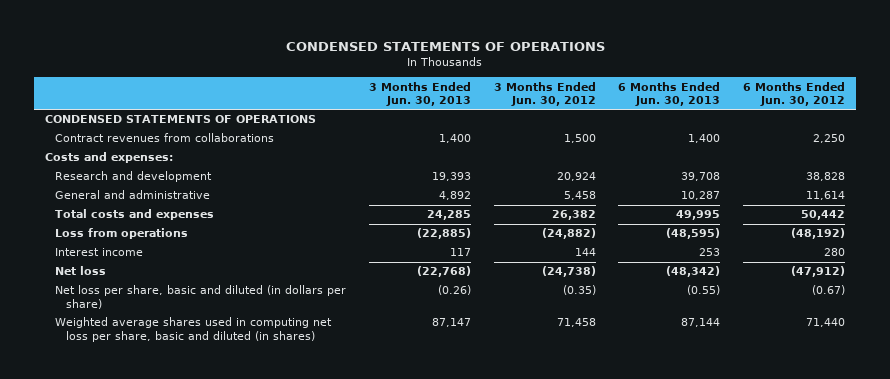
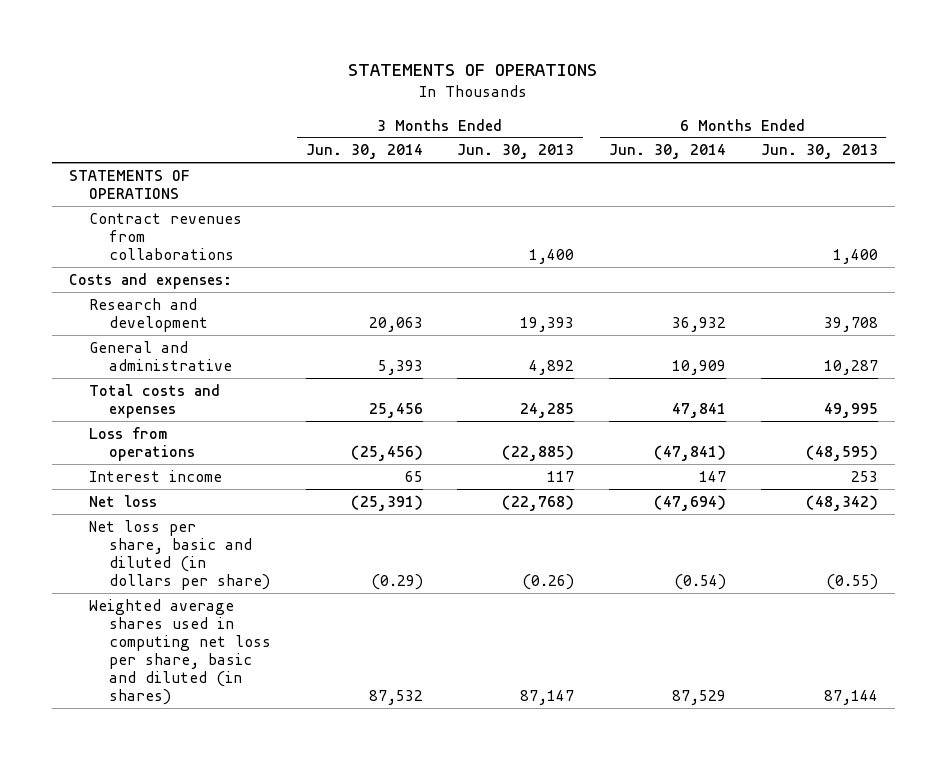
[286,42,606,52] CONDENSED STATEMENTS OF OPERATIONS -> [348,64,598,77] STATEMENTS OF OPERATIONS
[493,81,596,107] 3 Months Ended Jun. 30, 2012 -> none
[743,81,846,107] 6 Months Ended Jun. 30, 2012 -> none
none -> [305,144,423,160] Jun. 30, 2014
none -> [609,144,727,160] Jun. 30, 2014
[44,115,316,124] CONDENSED STATEMENTS OF OPERATIONS -> [69,169,191,199] STATEMENTS OF OPERATIONS

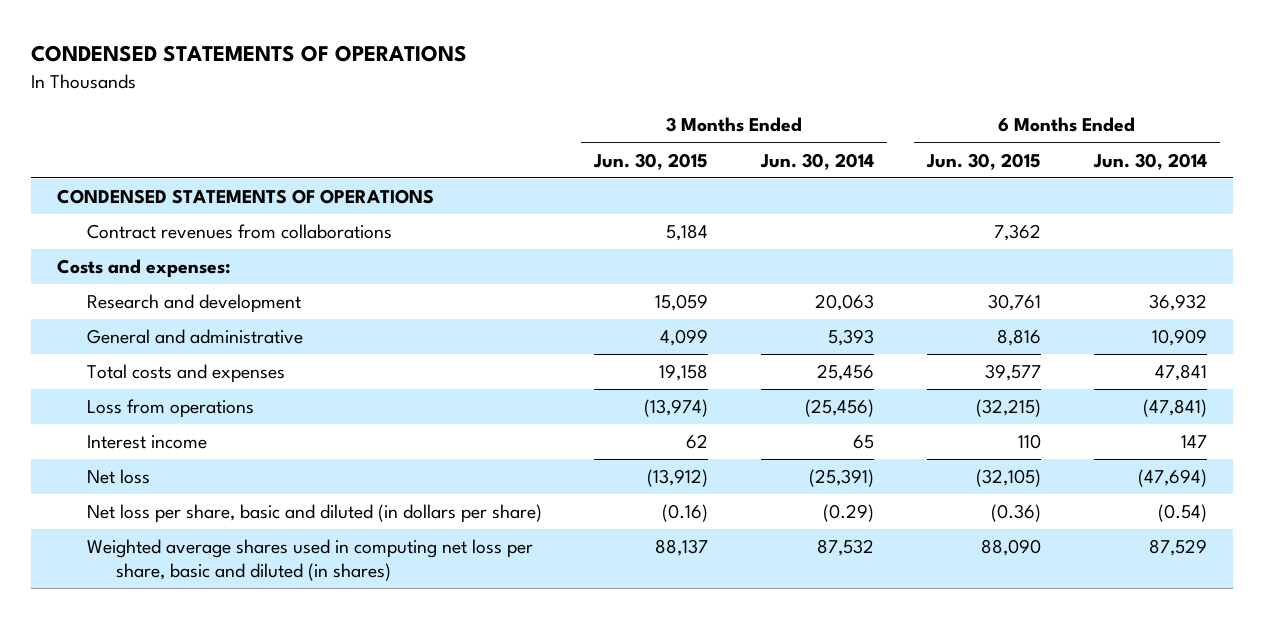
[348,64,598,77] STATEMENTS OF OPERATIONS -> [30,45,467,63] CONDENSED STATEMENTS OF OPERATIONS
[457,144,575,160] Jun. 30, 2013 -> none
[760,144,878,160] Jun. 30, 2013 -> none
none -> [593,152,709,170] Jun. 30, 2015
none -> [926,152,1042,170] Jun. 30, 2015
[69,169,191,199] STATEMENTS OF OPERATIONS -> [57,189,435,205] CONDENSED STATEMENTS OF OPERATIONS

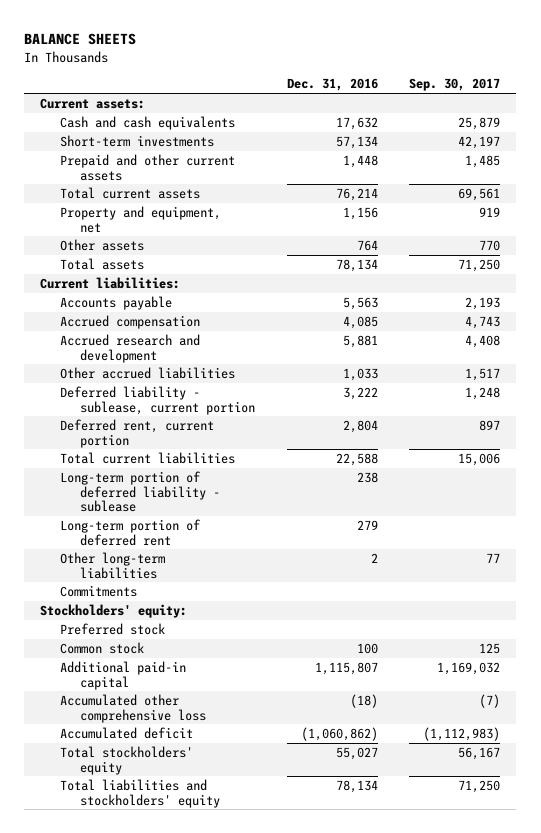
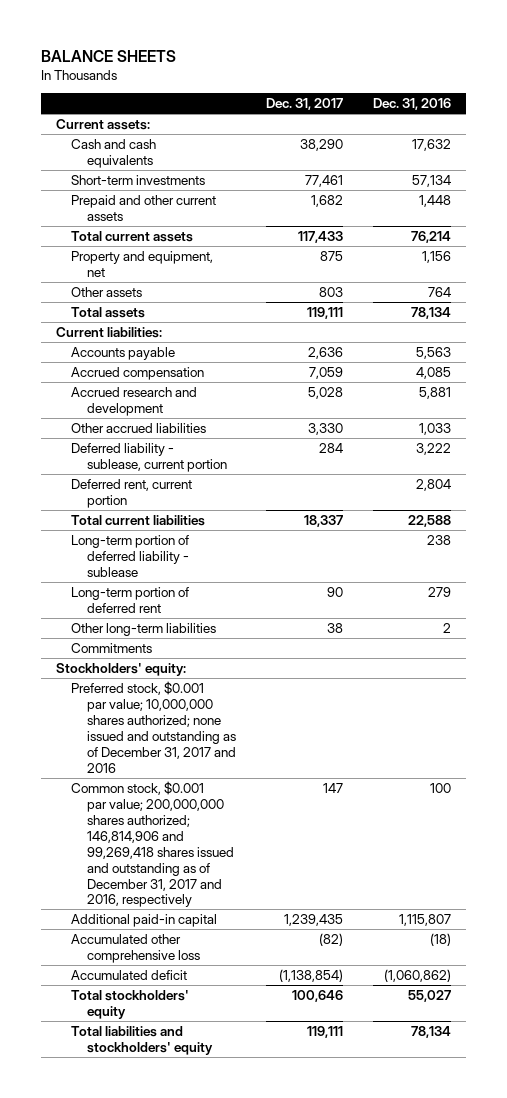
[409,78,501,92] Sep. 30, 2017 -> none
none -> [265,98,343,111] Dec. 31, 2017
[60,622,166,635] Preferred stock -> [71,680,236,773] Preferred stock, $0.001 par value; 10,000,000 shares authorized; none issued and outstanding as of December 31, 2017 and 2016
[60,641,145,654] Common stock -> [71,780,234,908] Common stock, $0.001 par value; 200,000,000 shares authorized; 146,814,906 and 99,269,418 shares issued and outstanding as of December 31, 2017 and 2016, respectively

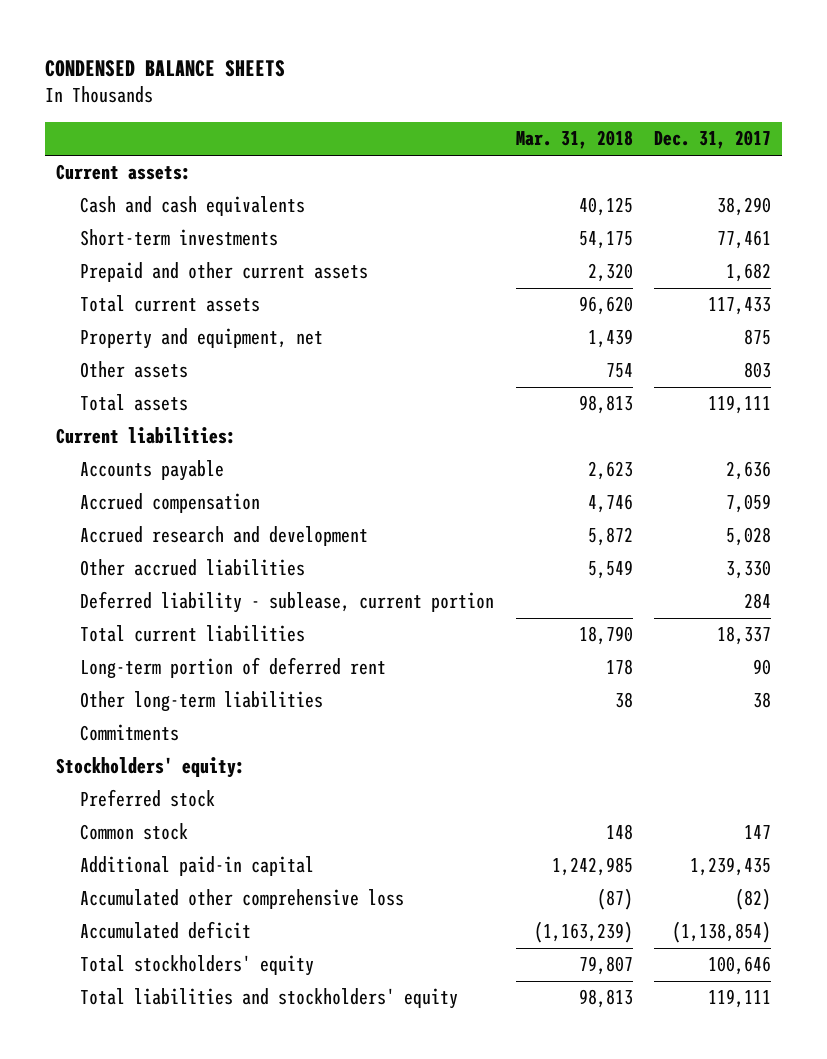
[40,49,176,62] BALANCE SHEETS -> [44,59,285,77] CONDENSED BALANCE SHEETS
[372,98,451,111] Dec. 31, 2016 -> none
none -> [515,130,633,150] Mar. 31, 2018
[71,478,193,508] Deferred rent, current portion -> none
[71,534,190,577] Long-term portion of deferred liability - sublease -> none
[71,680,236,773] Preferred stock, $0.001 par value; 10,000,000 shares authorized; none issued and outstanding as of December 31, 2017 and 2016 -> [79,789,215,808] Preferred stock
[71,780,234,908] Common stock, $0.001 par value; 200,000,000 shares authorized; 146,814,906 and 99,269,418 shares issued and outstanding as of December 31, 2017 and 2016, respectively -> [79,823,188,841] Common stock

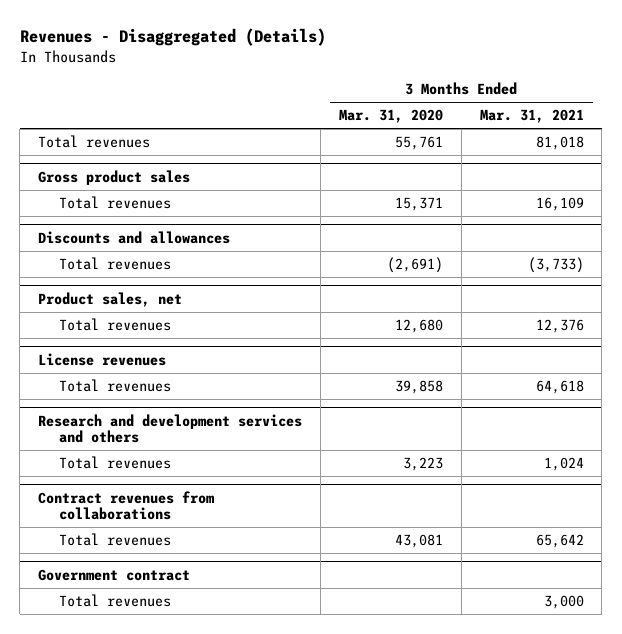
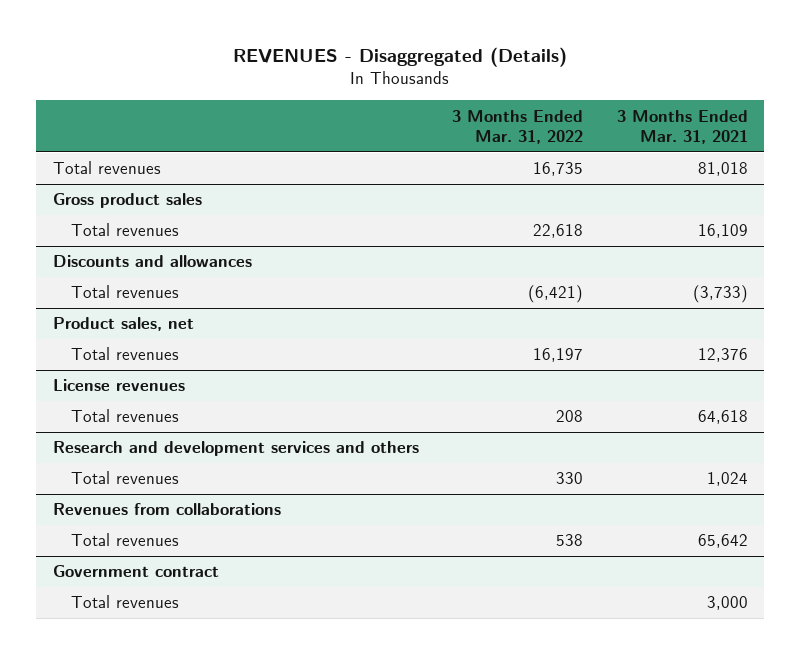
[19,28,326,47] Revenues - Disaggregated (Details) -> [233,46,568,67] REVENUES - Disaggregated (Details)
[338,109,443,124] Mar. 31, 2020 -> none
none -> [452,109,584,144] 3 Months Ended Mar. 31, 2022
[38,490,216,521] Contract revenues from collaborations -> [52,503,281,516] Revenues from collaborations

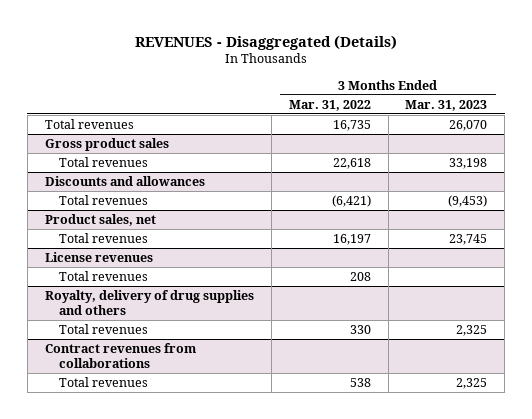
[616,109,748,144] 3 Months Ended Mar. 31, 2021 -> none
none -> [405,99,488,111] Mar. 31, 2023
[52,441,419,457] Research and development services and others -> none
none -> [44,289,254,315] Royalty, delivery of drug supplies and others
[52,503,281,516] Revenues from collaborations -> [44,342,196,368] Contract revenues from collaborations
[52,565,219,578] Government contract -> none
[71,595,180,609] Total revenues -> none

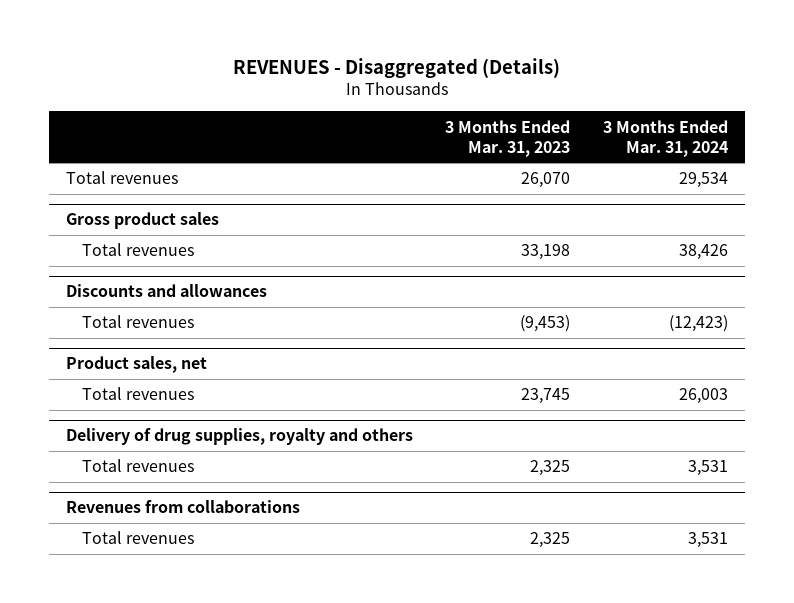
[288,99,371,111] Mar. 31, 2022 -> none
none -> [603,119,729,157] 3 Months Ended Mar. 31, 2024
[44,251,153,262] License revenues -> none
[58,270,148,281] Total revenues -> none
[44,289,254,315] Royalty, delivery of drug supplies and others -> [65,428,413,446] Delivery of drug supplies, royalty and others
[44,342,196,368] Contract revenues from collaborations -> [65,500,300,514] Revenues from collaborations

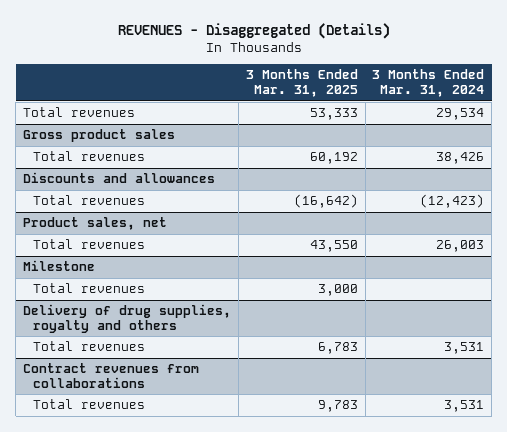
[445,119,571,157] 3 Months Ended Mar. 31, 2023 -> none
none -> [245,69,358,98] 3 Months Ended Mar. 31, 2025
none -> [23,260,96,272] Milestone
none -> [32,283,145,294] Total revenues
[65,500,300,514] Revenues from collaborations -> [23,363,200,388] Contract revenues from collaborations

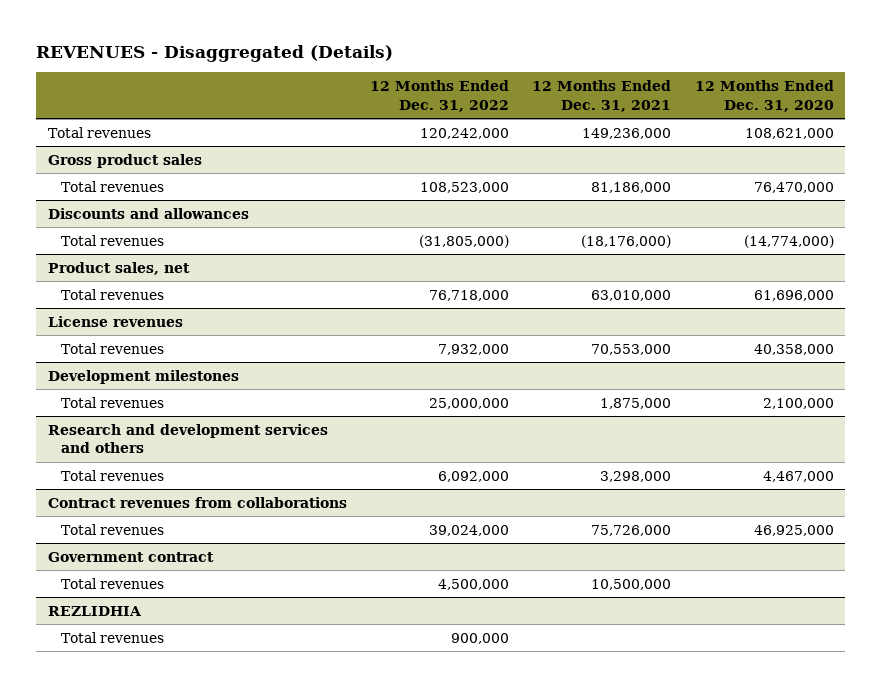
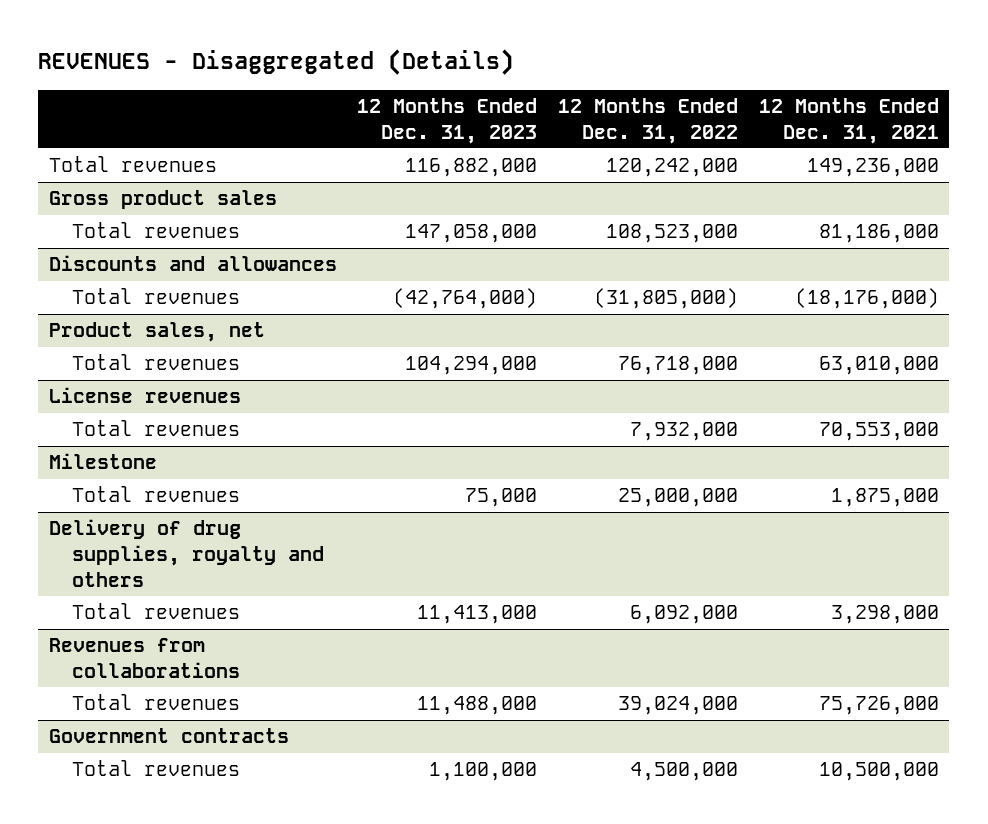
[694,80,834,112] 12 Months Ended Dec. 31, 2020 -> none
none -> [357,97,538,144] 12 Months Ended Dec. 31, 2023
[47,369,239,384] Development milestones -> [48,453,157,470] Milestone
[47,423,328,454] Research and development services and others -> none
none -> [48,519,325,587] Delivery of drug supplies, royalty and others
[47,496,347,508] Contract revenues from collaborations -> [48,638,241,679] Revenues from collaborations
[47,551,214,562] Government contract -> [48,728,289,744] Government contracts
[47,605,142,616] REZLIDHIA -> none
[61,631,165,643] Total revenues -> none

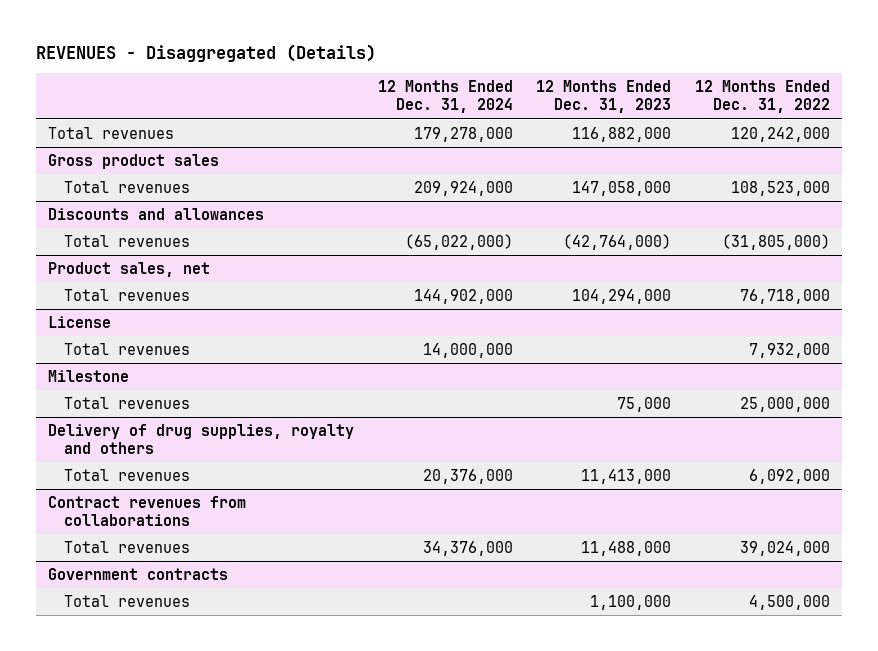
[758,97,939,144] 12 Months Ended Dec. 31, 2021 -> none
none -> [377,80,513,114] 12 Months Ended Dec. 31, 2024
[48,387,241,404] License revenues -> [47,316,111,329] License
[48,638,241,679] Revenues from collaborations -> [47,496,246,527] Contract revenues from collaborations

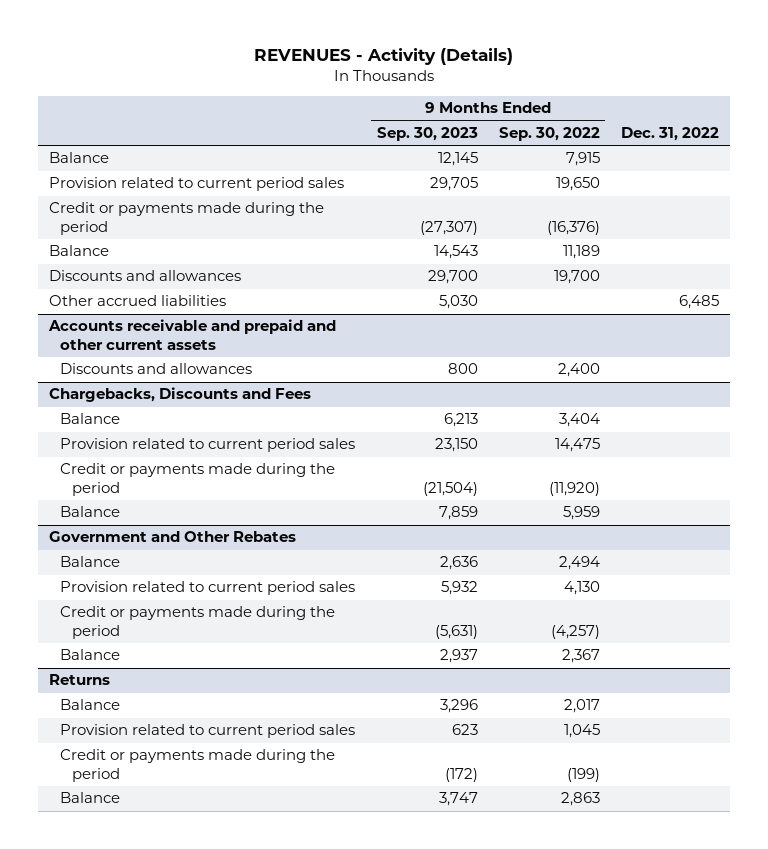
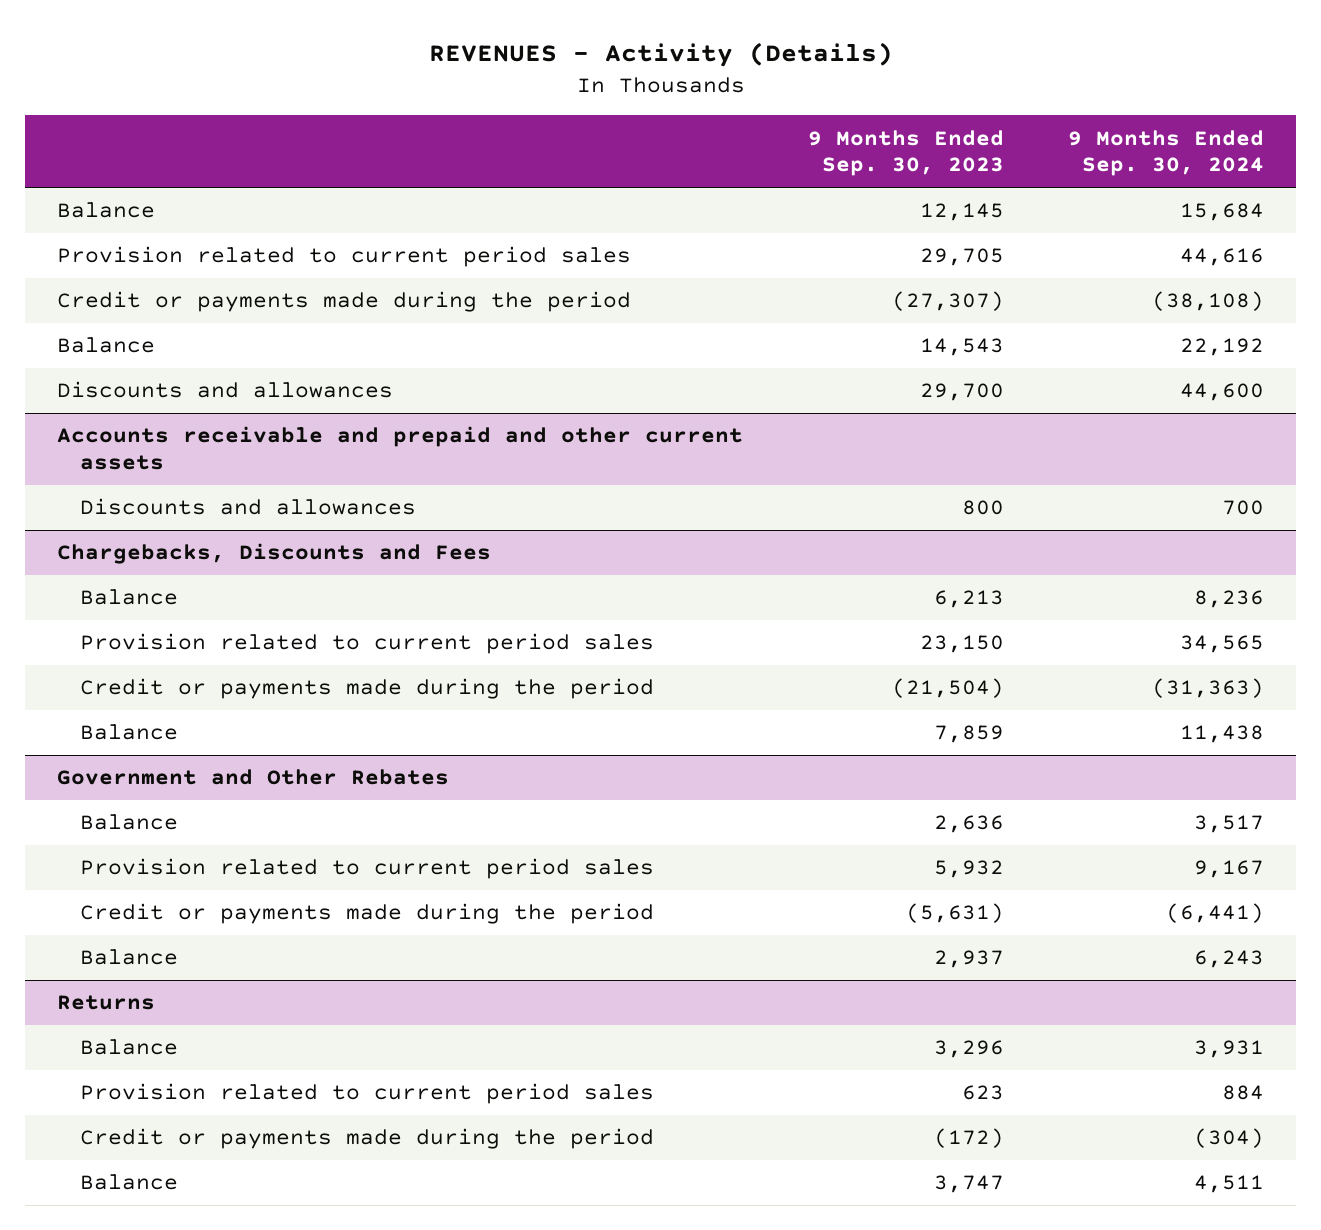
[499,127,601,142] Sep. 30, 2022 -> none
[621,127,720,142] Dec. 31, 2022 -> none
none -> [1068,129,1265,177] 9 Months Ended Sep. 30, 2024
[48,295,226,307] Other accrued liabilities -> none

